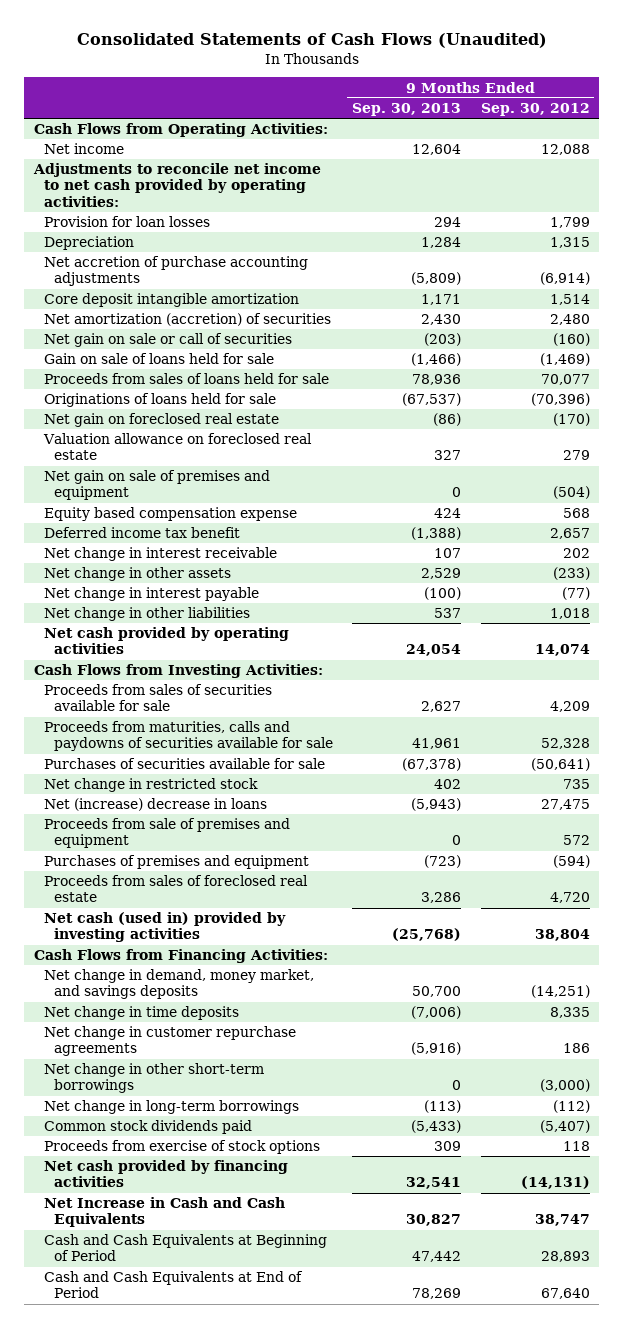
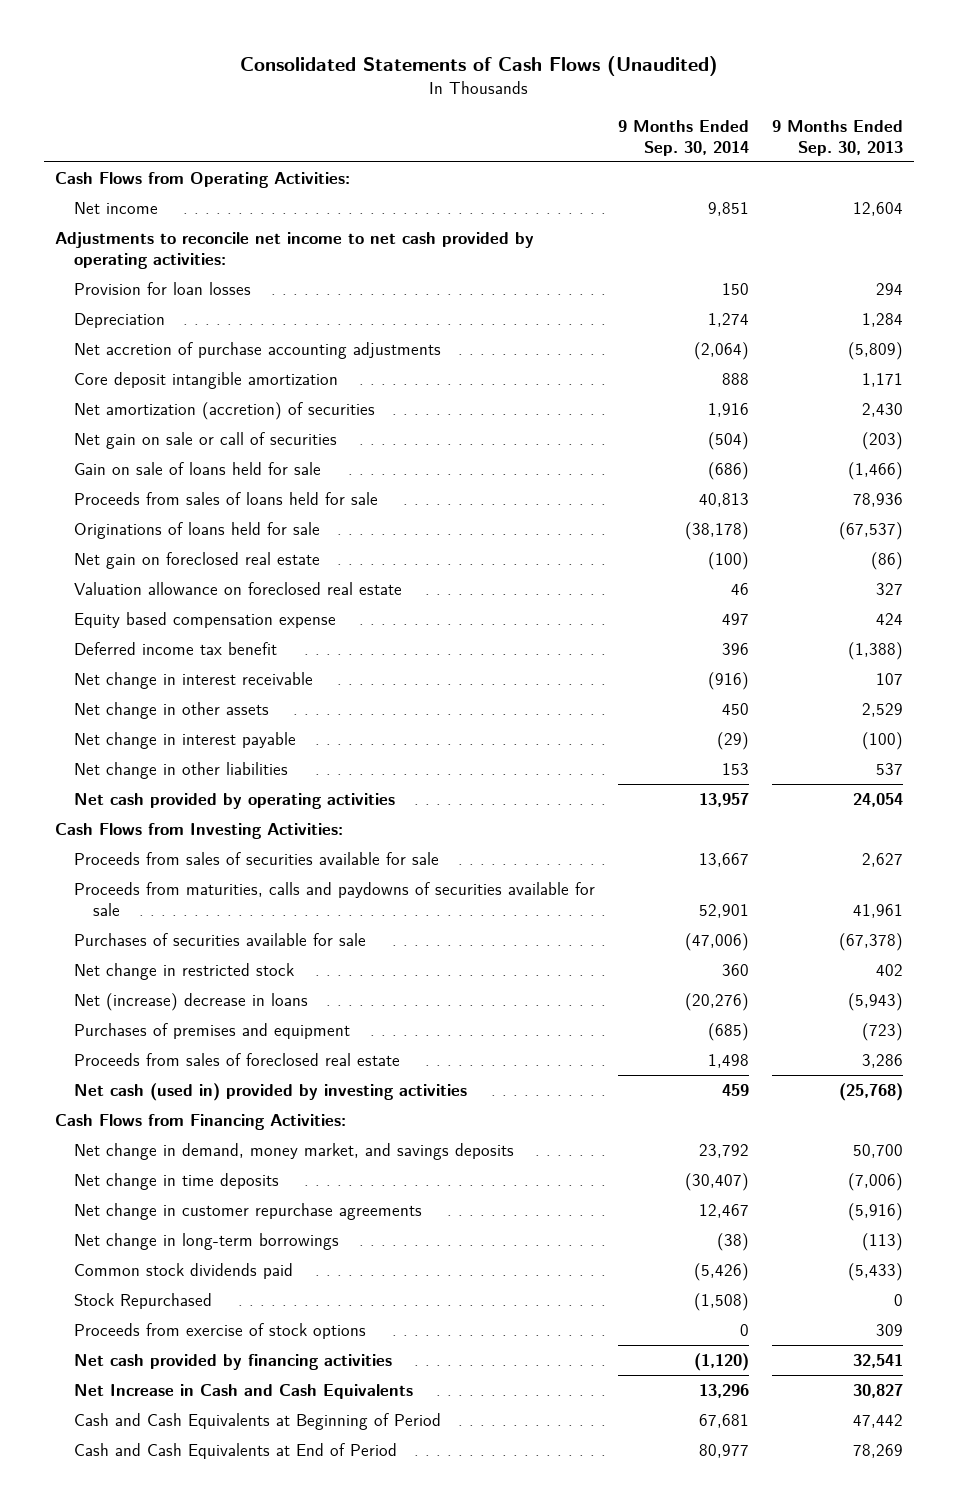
[480,103,590,117] Sep. 30, 2012 -> none
none -> [617,119,749,156] 9 Months Ended Sep. 30, 2014
[43,470,270,501] Net gain on sale of premises and equipment -> none
[43,818,290,849] Proceeds from sale of premises and equipment -> none
[43,1063,264,1094] Net change in other short-term borrowings -> none
none -> [74,1292,213,1309] Stock Repurchased

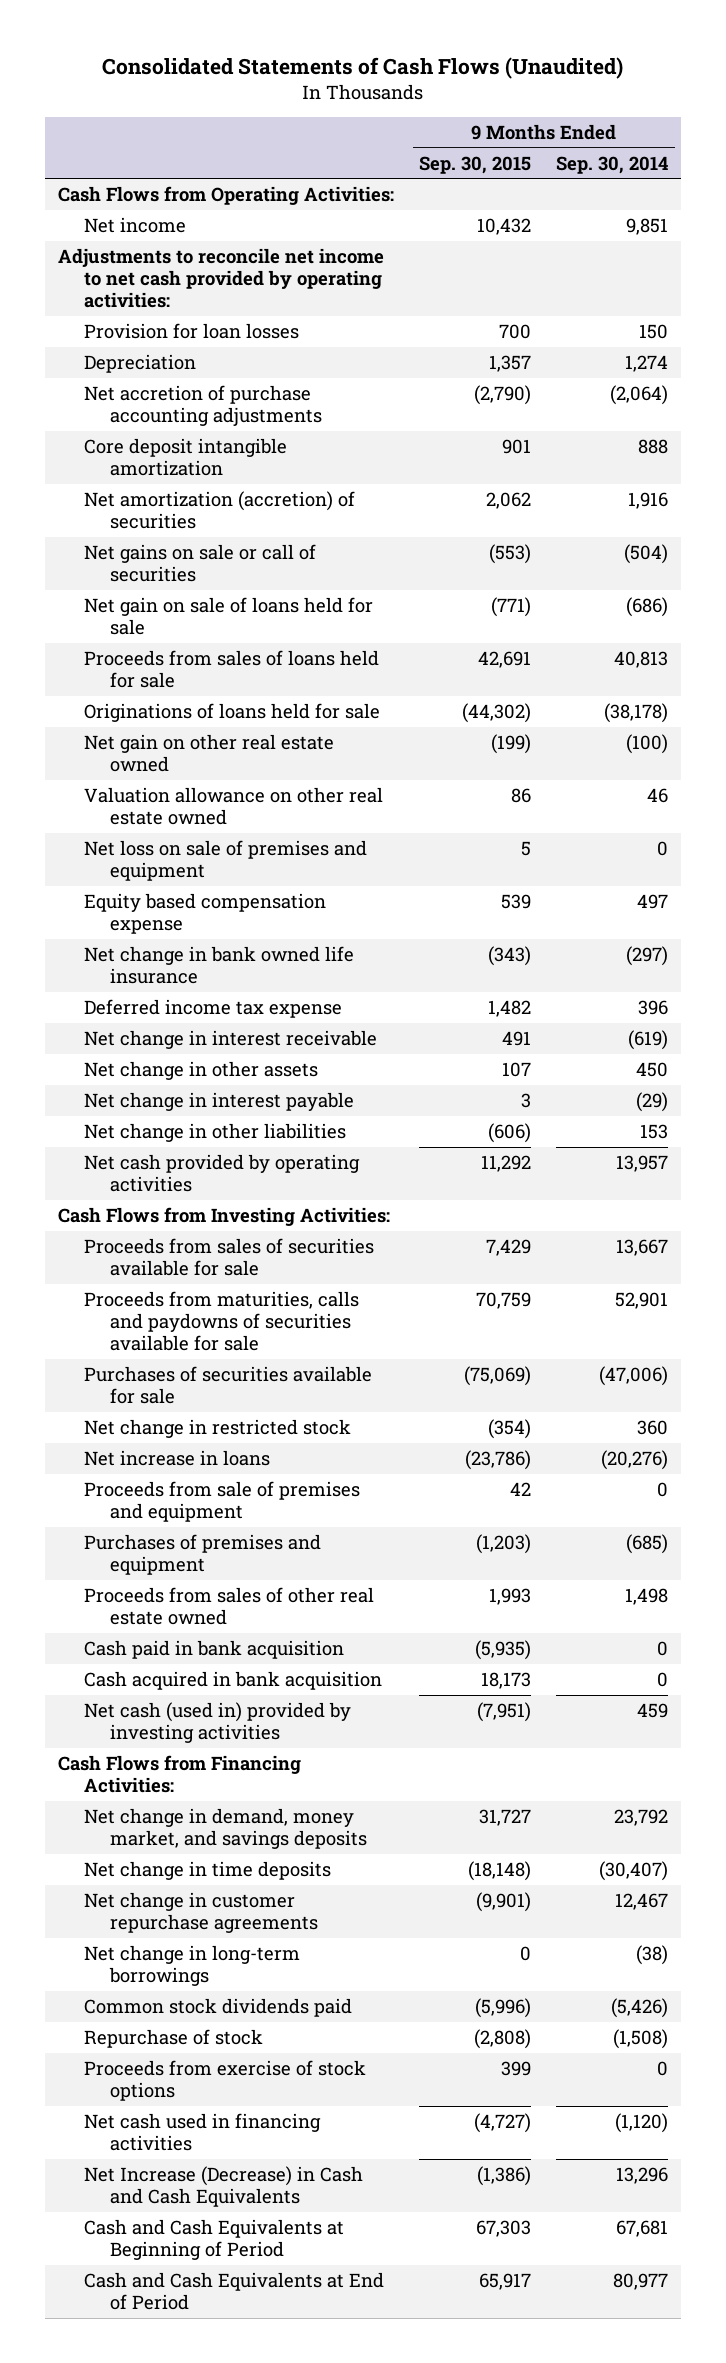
[771,119,903,156] 9 Months Ended Sep. 30, 2013 -> none
none -> [419,155,532,174] Sep. 30, 2015
[74,431,338,449] Net gain on sale or call of securities -> [83,543,316,583] Net gains on sale or call of securities
[74,461,322,475] Gain on sale of loans held for sale -> [83,596,373,636] Net gain on sale of loans held for sale
[74,551,321,569] Net gain on foreclosed real estate -> [83,733,334,773] Net gain on other real estate owned
[74,581,403,595] Valuation allowance on foreclosed real estate -> [83,786,383,826] Valuation allowance on other real estate owned
none -> [83,839,367,882] Net loss on sale of premises and equipment
none -> [83,945,354,985] Net change in bank owned life insurance
[74,641,278,655] Deferred income tax benefit -> [83,998,342,1018] Deferred income tax expense
[707,671,749,690] (916) -> [628,1029,669,1050] (619)
[74,992,309,1011] Net (increase) decrease in loans -> [83,1449,270,1466] Net increase in loans
none -> [83,1480,360,1523] Proceeds from sale of premises and equipment
[74,1052,401,1066] Proceeds from sales of foreclosed real estate -> [83,1586,374,1626] Proceeds from sales of other real estate owned
none -> [83,1639,344,1659] Cash paid in bank acquisition
none -> [83,1670,382,1690] Cash acquired in bank acquisition
[74,1292,213,1309] Stock Repurchased -> [83,2028,263,2048] Repurchase of stock
[74,1353,393,1370] Net cash provided by financing activities -> [83,2112,321,2152] Net cash used in financing activities
[74,1383,414,1399] Net Increase in Cash and Cash Equivalents -> [83,2165,363,2208] Net Increase (Decrease) in Cash and Cash Equivalents

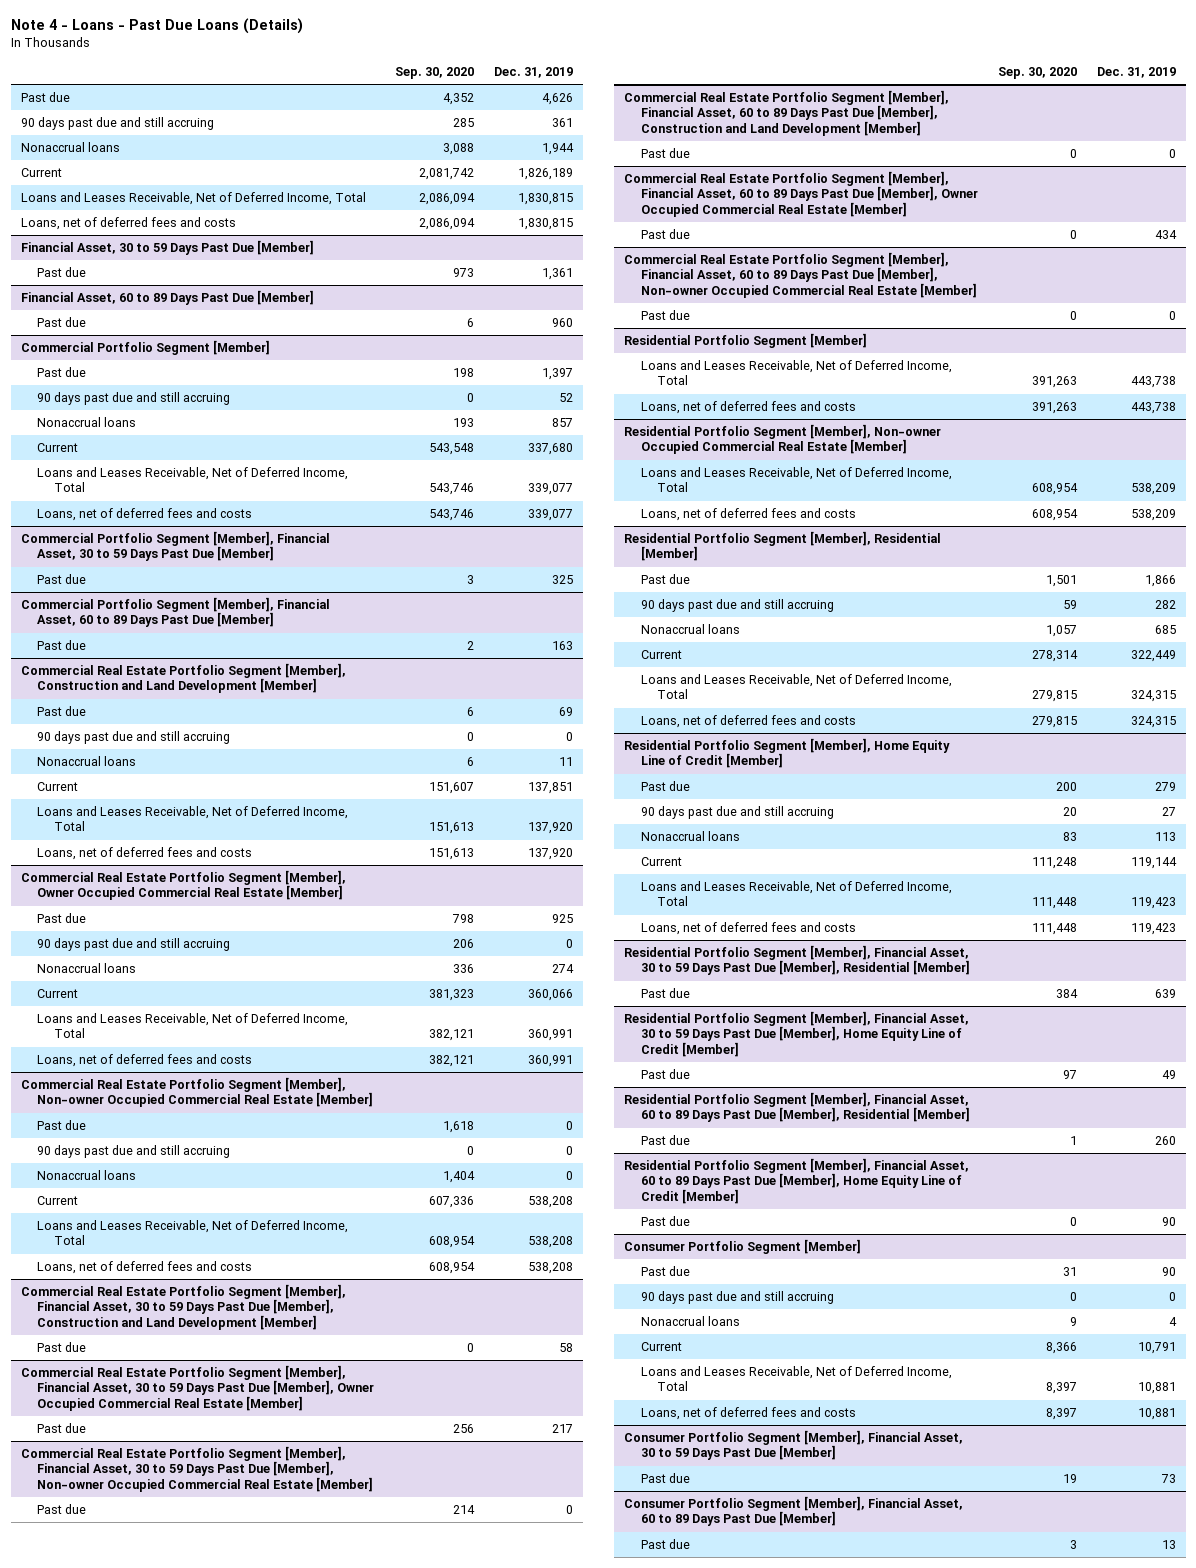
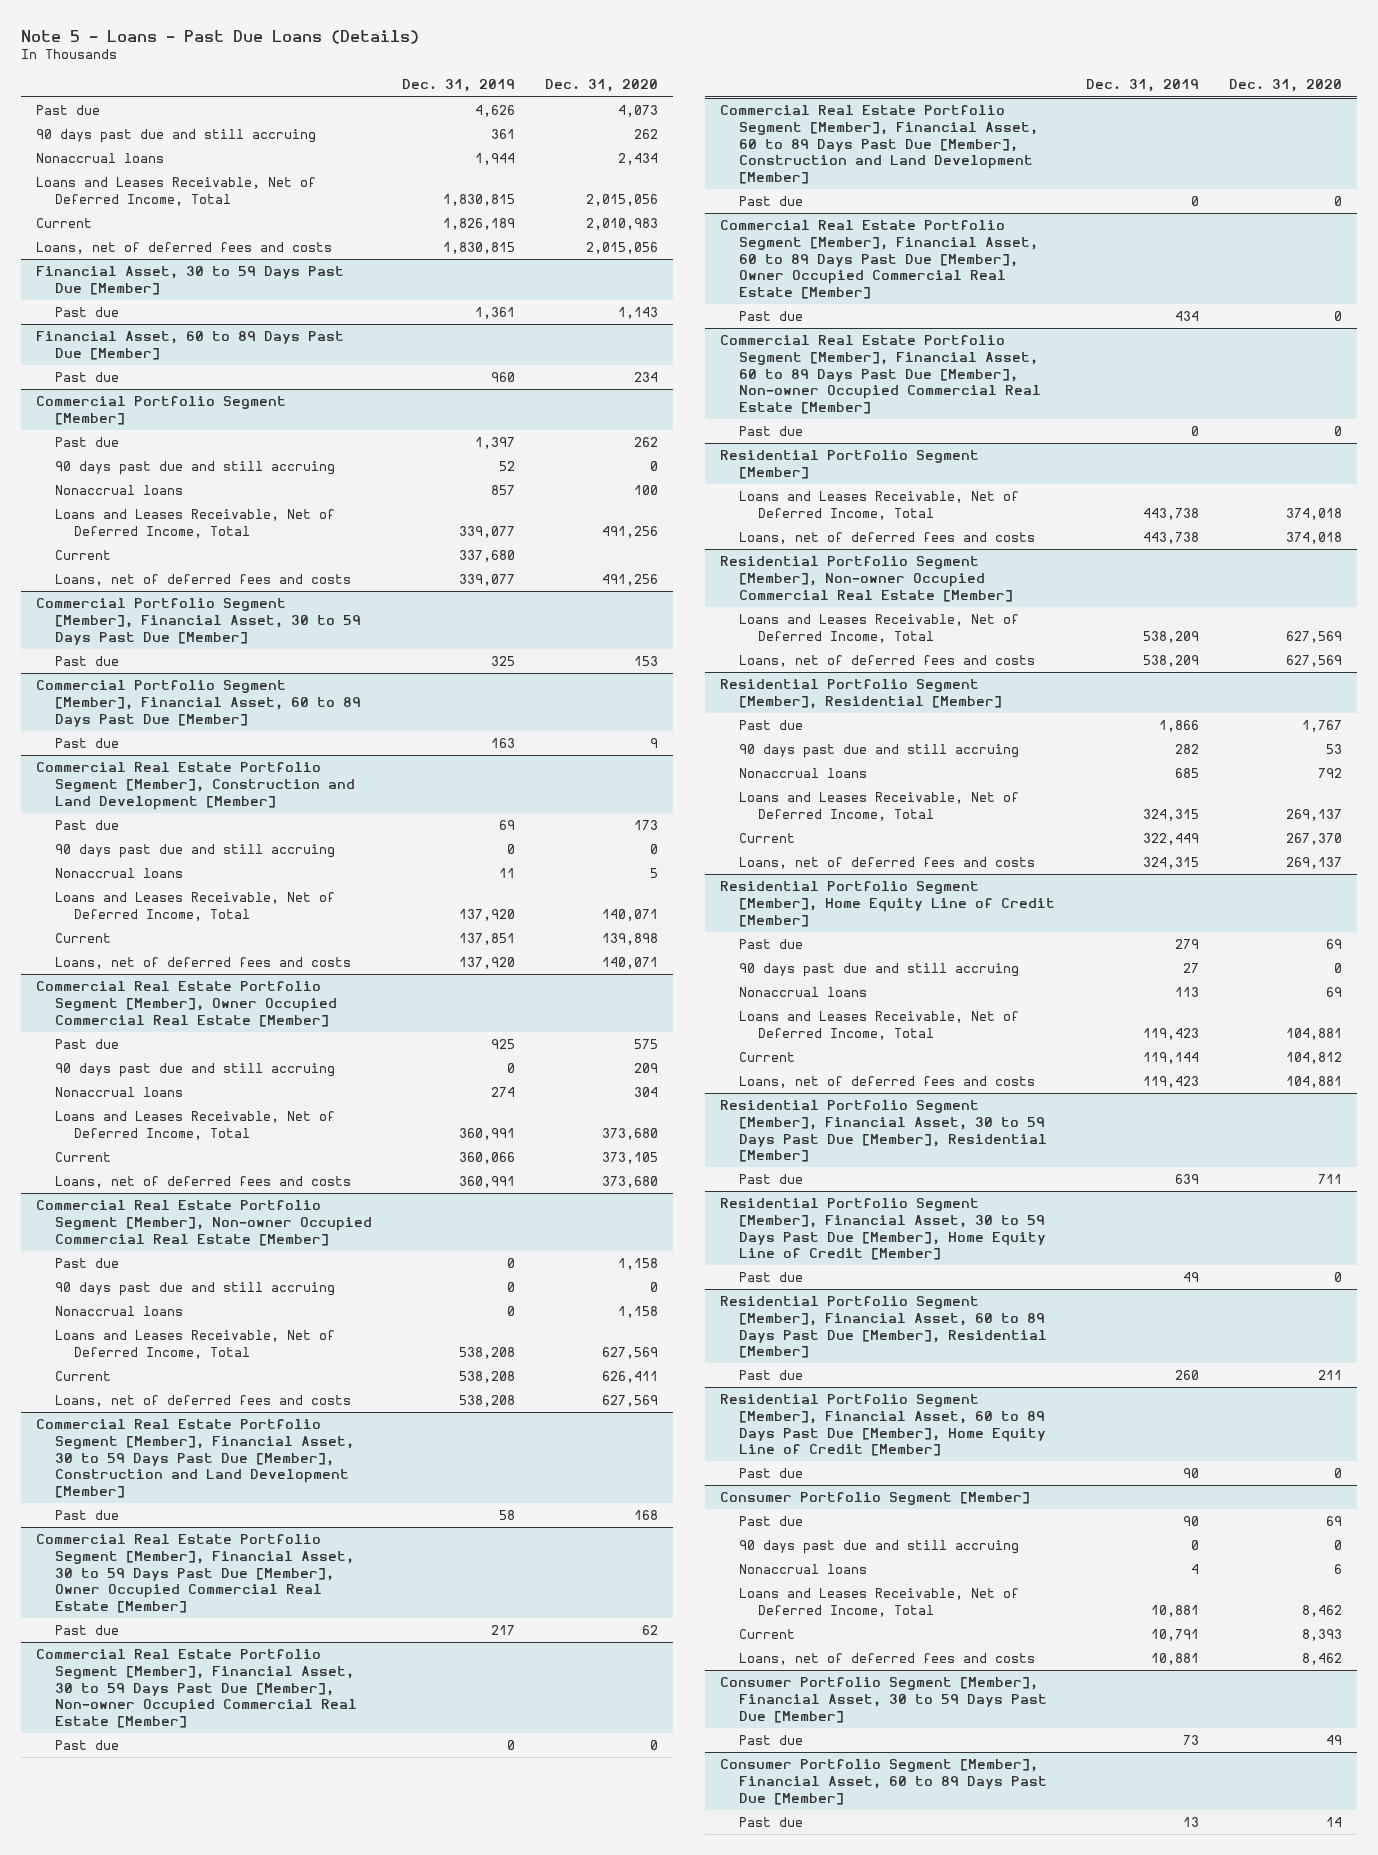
[10,18,303,35] Note 4 - Loans - Past Due Loans (Details) -> [21,29,420,44] Note 5 - Loans - Past Due Loans (Details)
[394,67,474,80] Sep. 30, 2020 -> none
none -> [544,79,658,93] Dec. 31, 2020
[20,167,62,177] Current -> [36,217,93,228] Current
[37,442,79,452] Current -> [55,549,112,560] Current
[37,781,79,791] Current -> [55,932,112,943] Current
[37,988,79,998] Current -> [55,1151,112,1162] Current
[37,1195,79,1205] Current -> [55,1370,112,1381] Current
[640,649,682,659] Current -> [739,832,796,843] Current
[640,856,682,866] Current -> [739,1051,796,1062] Current
[640,1341,682,1351] Current -> [739,1628,796,1639] Current

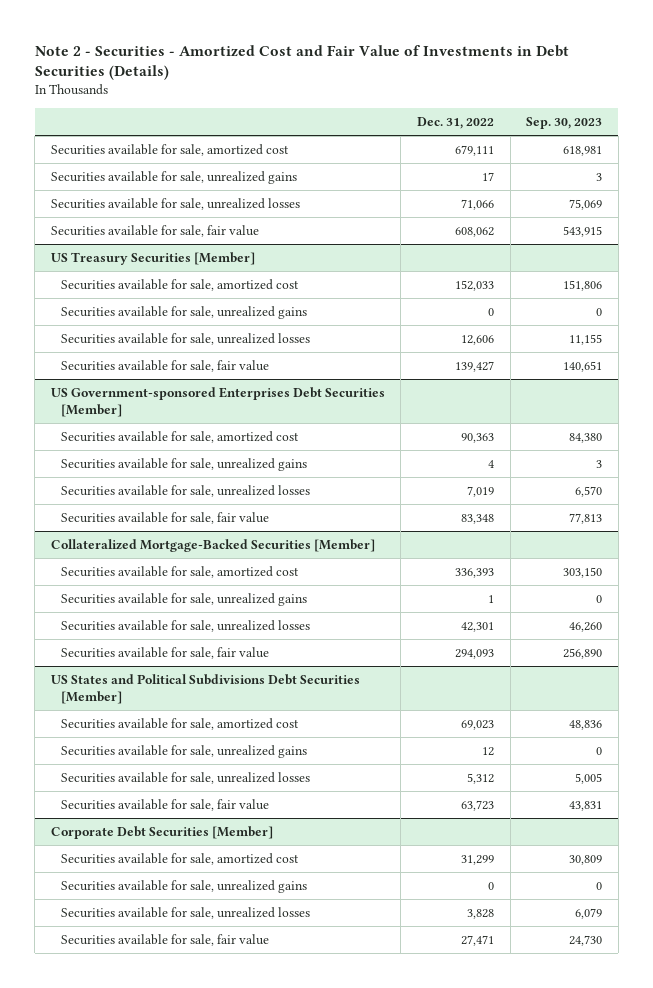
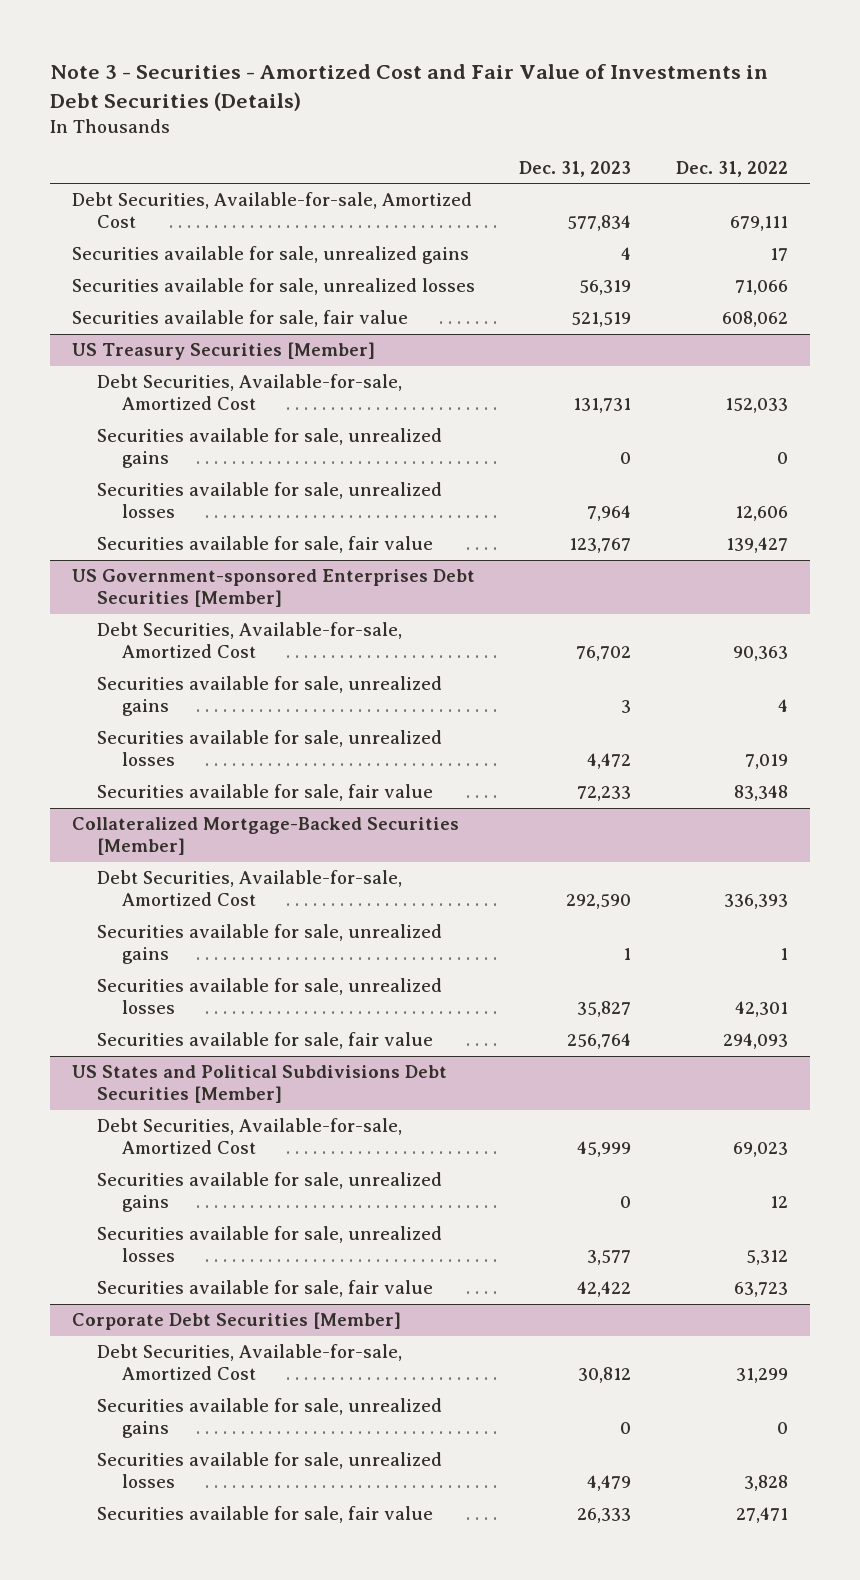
[34,44,569,81] Note 2 - Securities - Amortized Cost and Fair Value of Investments in Debt Securities (Details) -> [49,63,768,111] Note 3 - Securities - Amortized Cost and Fair Value of Investments in Debt Securities (Details)
[526,116,603,129] Sep. 30, 2023 -> none
none -> [519,160,632,177] Dec. 31, 2023
[50,143,289,156] Securities available for sale, amortized cost -> [72,192,473,229] Debt Securities, Available-for-sale, Amortized Cost
[60,278,299,291] Securities available for sale, amortized cost -> [96,374,402,411] Debt Securities, Available-for-sale, Amortized Cost
[60,430,299,443] Securities available for sale, amortized cost -> [96,622,402,659] Debt Securities, Available-for-sale, Amortized Cost
[60,565,299,578] Securities available for sale, amortized cost -> [96,870,402,907] Debt Securities, Available-for-sale, Amortized Cost
[60,717,299,730] Securities available for sale, amortized cost -> [96,1118,402,1155] Debt Securities, Available-for-sale, Amortized Cost
[60,852,299,865] Securities available for sale, amortized cost -> [96,1344,402,1381] Debt Securities, Available-for-sale, Amortized Cost

